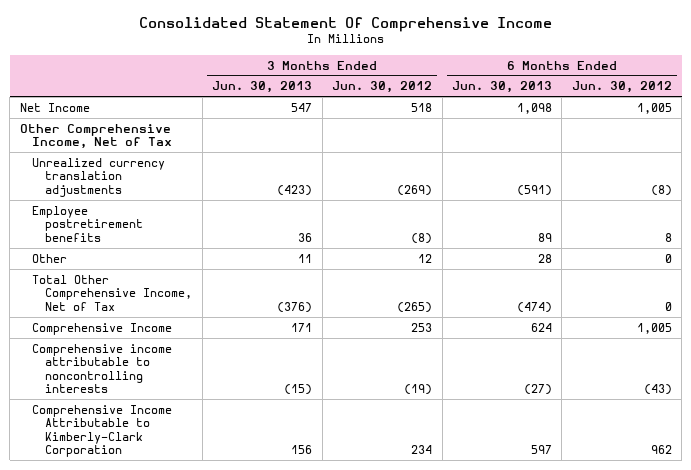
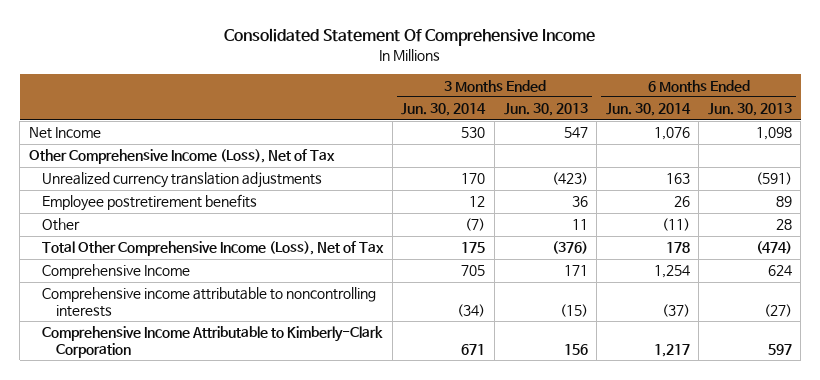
[332,81,433,94] Jun. 30, 2012 -> none
[571,81,672,94] Jun. 30, 2012 -> none
none -> [401,103,487,117] Jun. 30, 2014
none -> [605,103,691,117] Jun. 30, 2014
[19,123,173,150] Other Comprehensive Income, Net of Tax -> [28,149,335,165] Other Comprehensive Income (Loss), Net of Tax
[32,274,193,311] Total Other Comprehensive Income, Net of Tax -> [42,241,385,257] Total Other Comprehensive Income (Loss), Net of Tax

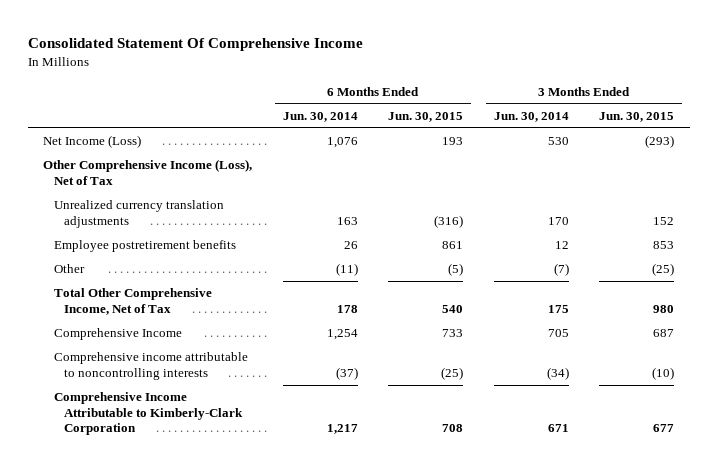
[503,103,588,117] Jun. 30, 2013 -> none
[707,103,792,117] Jun. 30, 2013 -> none
none -> [388,111,464,122] Jun. 30, 2015
none -> [599,111,675,122] Jun. 30, 2015
[28,127,101,140] Net Income -> [43,135,142,149] Net Income (Loss)
[42,241,385,257] Total Other Comprehensive Income (Loss), Net of Tax -> [53,288,212,315] Total Other Comprehensive Income, Net of Tax

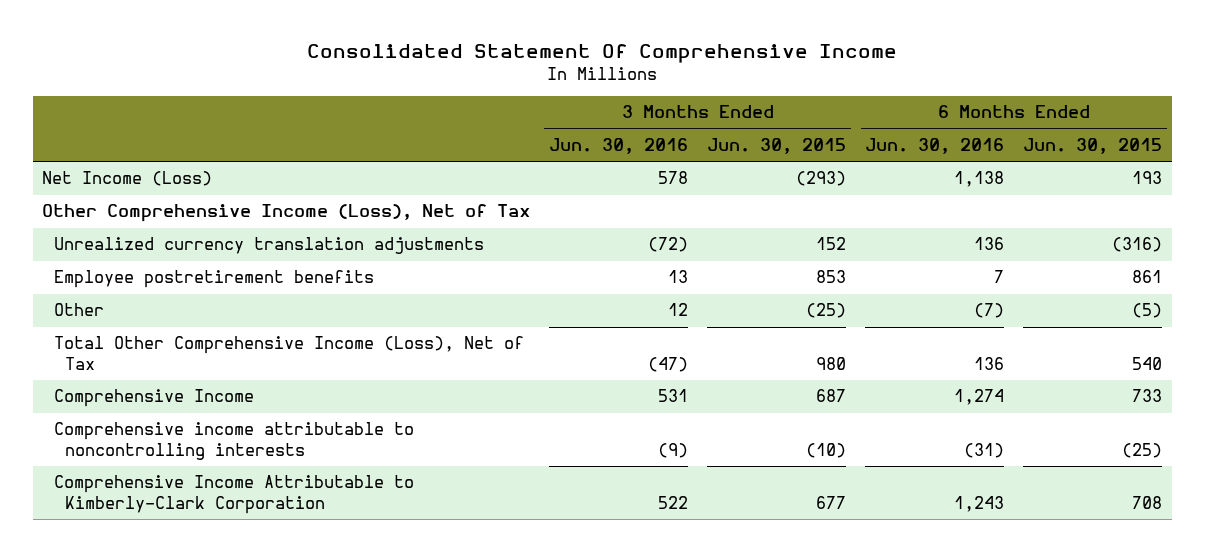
[282,111,358,122] Jun. 30, 2014 -> none
[493,111,569,122] Jun. 30, 2014 -> none
none -> [549,137,689,154] Jun. 30, 2016
none -> [865,137,1005,154] Jun. 30, 2016
[53,288,212,315] Total Other Comprehensive Income, Net of Tax -> [53,336,524,370] Total Other Comprehensive Income (Loss), Net of Tax

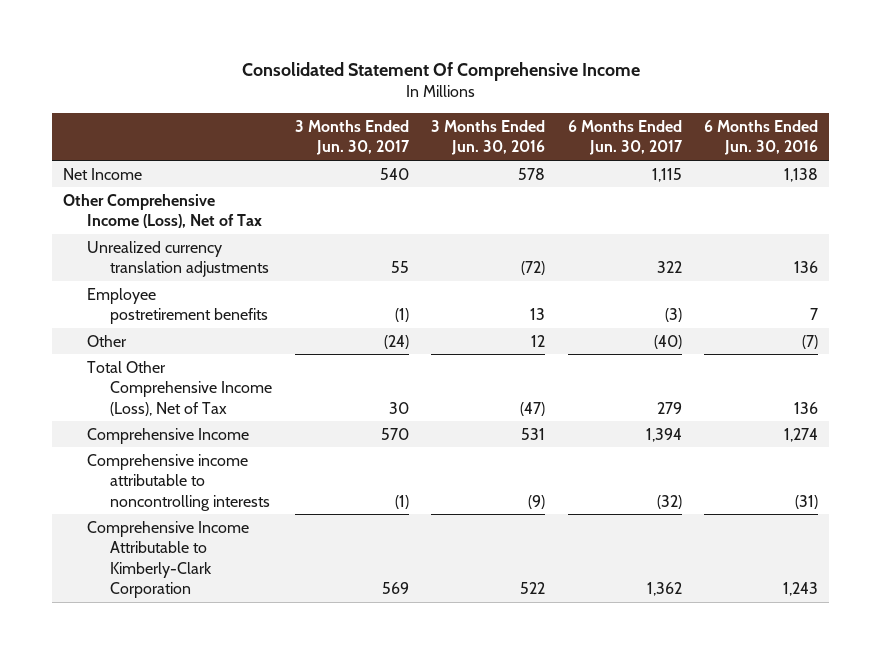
[707,137,847,154] Jun. 30, 2015 -> none
[1023,137,1163,154] Jun. 30, 2015 -> none
none -> [294,119,410,156] 3 Months Ended Jun. 30, 2017
none -> [567,119,683,156] 6 Months Ended Jun. 30, 2017
[42,171,213,187] Net Income (Loss) -> [62,167,142,180] Net Income

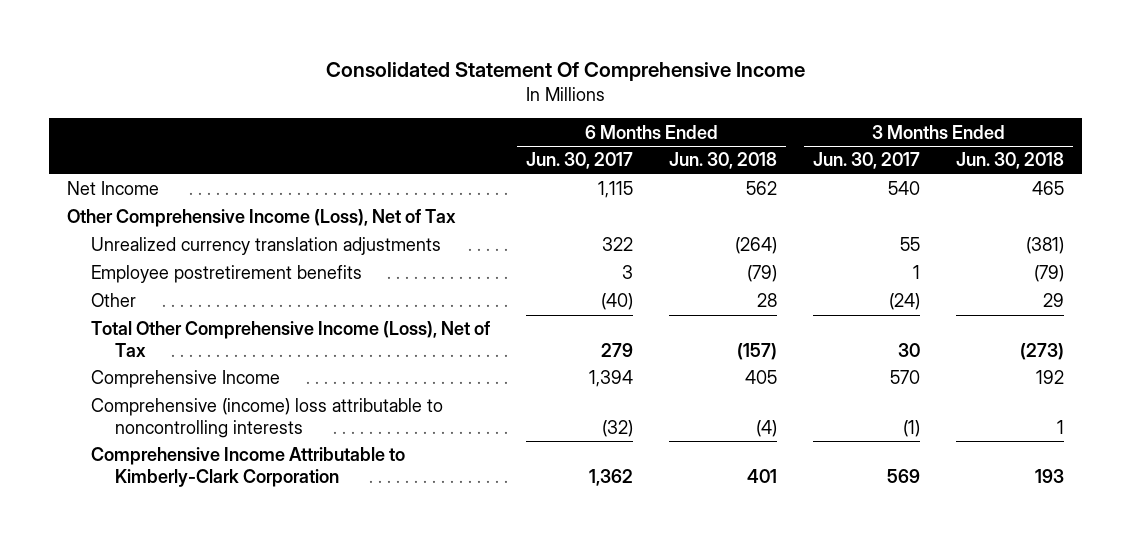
[431,119,546,156] 3 Months Ended Jun. 30, 2016 -> none
[704,119,819,156] 6 Months Ended Jun. 30, 2016 -> none
none -> [669,152,778,170] Jun. 30, 2018
none -> [956,152,1065,170] Jun. 30, 2018
[394,308,409,323] (1) -> [913,265,921,280] 1
[664,308,682,323] (3) -> [622,265,634,280] 3
[86,453,271,511] Comprehensive income attributable to noncontrolling interests -> [91,398,444,438] Comprehensive (income) loss attributable to noncontrolling interests

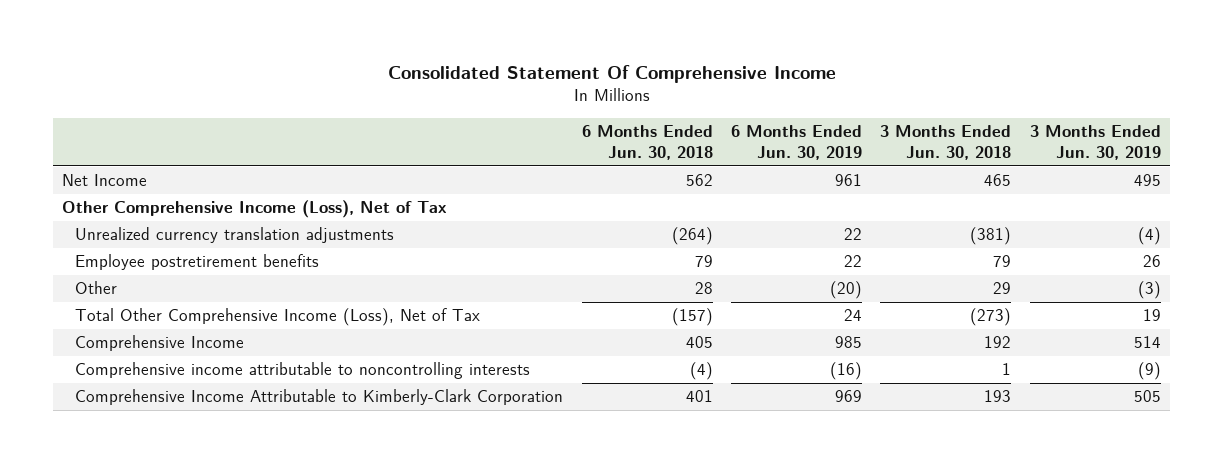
[526,152,634,170] Jun. 30, 2017 -> none
[813,152,921,170] Jun. 30, 2017 -> none
none -> [731,124,863,160] 6 Months Ended Jun. 30, 2019
none -> [1029,124,1161,160] 3 Months Ended Jun. 30, 2019
[747,265,778,283] (79) -> [694,255,713,268] 79
[1034,265,1065,283] (79) -> [993,255,1012,268] 79
[91,398,444,438] Comprehensive (income) loss attributable to noncontrolling interests -> [75,362,531,380] Comprehensive income attributable to noncontrolling interests

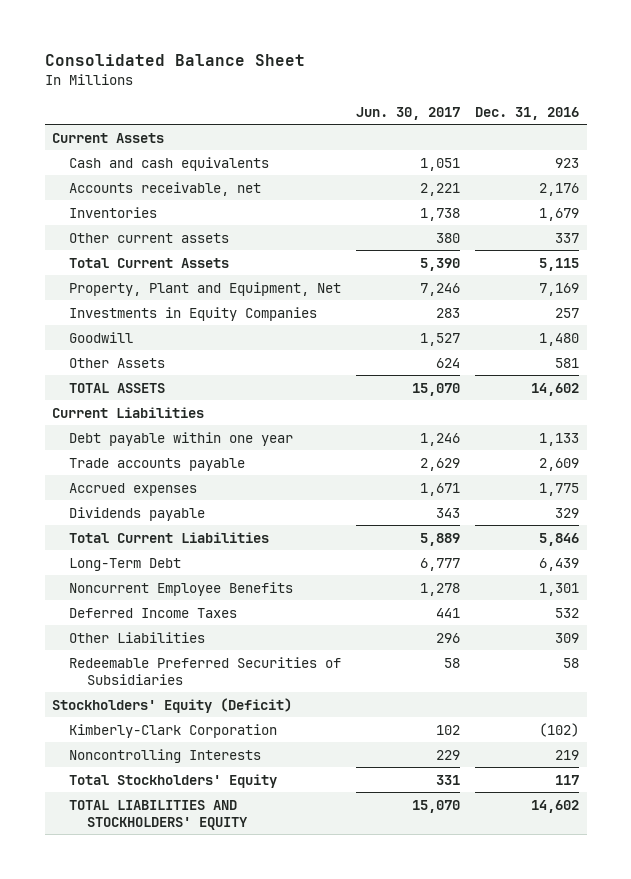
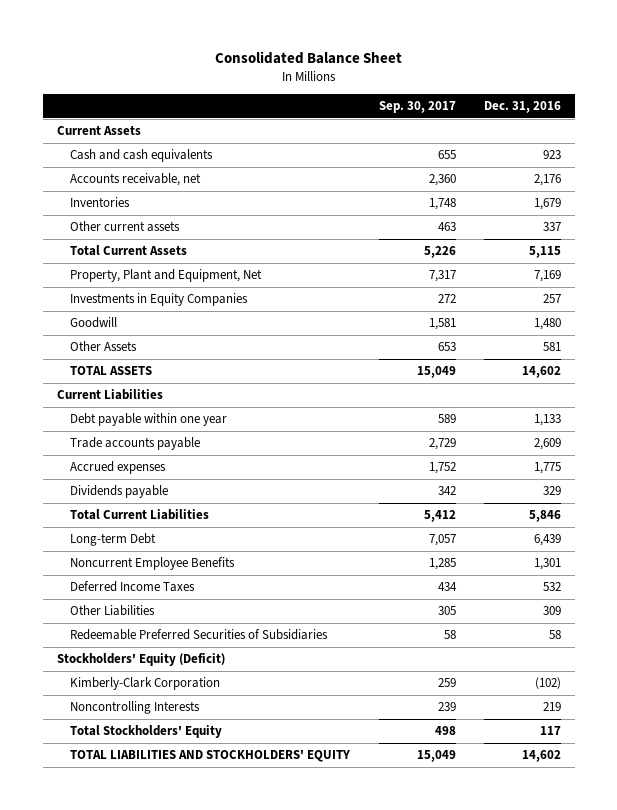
[356,106,461,120] Jun. 30, 2017 -> none
none -> [378,101,456,114] Sep. 30, 2017
[69,557,182,571] Long-Term Debt -> [70,533,157,547] Long-term Debt

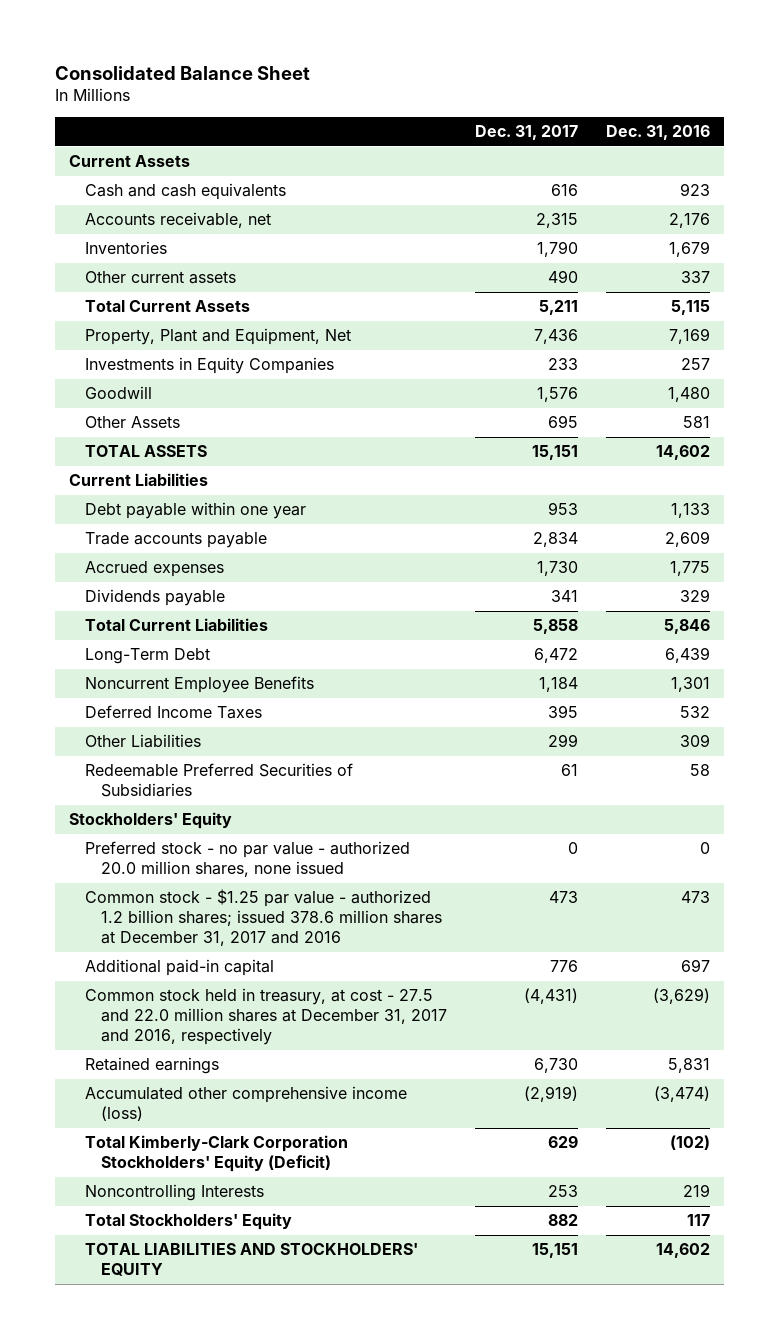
[378,101,456,114] Sep. 30, 2017 -> none
none -> [474,125,578,141] Dec. 31, 2017
[70,533,157,547] Long-term Debt -> [85,648,211,665] Long-Term Debt
[56,653,225,667] Stockholders' Equity (Deficit) -> [68,812,232,830] Stockholders' Equity
none -> [85,841,411,878] Preferred stock - no par value - authorized 20.0 million shares, none issued
none -> [85,889,443,946] Common stock - $1.25 par value - authorized 1.2 billion shares; issued 378.6 million shares at December 31, 2017 and 2016
none -> [85,959,275,977] Additional paid-in capital
none -> [85,988,448,1045] Common stock held in treasury, at cost - 27.5 and 22.0 million shares at December 31, 2017 and 2016, respectively
none -> [85,1057,220,1075] Retained earnings
none -> [85,1086,408,1122] Accumulated other comprehensive income (loss)
[70,677,221,691] Kimberly-Clark Corporation -> [85,1135,349,1173] Total Kimberly-Clark Corporation Stockholders' Equity (Deficit)

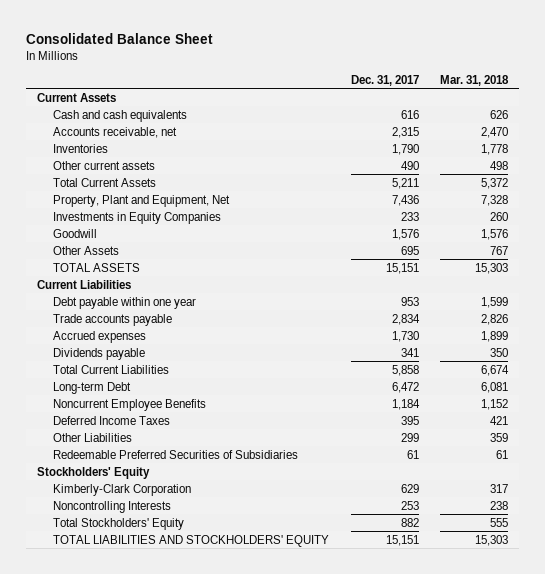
[605,125,710,141] Dec. 31, 2016 -> none
none -> [440,74,510,86] Mar. 31, 2018
[85,648,211,665] Long-Term Debt -> [53,381,132,394] Long-term Debt
[85,841,411,878] Preferred stock - no par value - authorized 20.0 million shares, none issued -> none
[85,889,443,946] Common stock - $1.25 par value - authorized 1.2 billion shares; issued 378.6 million shares at December 31, 2017 and 2016 -> none
[85,959,275,977] Additional paid-in capital -> none
[85,988,448,1045] Common stock held in treasury, at cost - 27.5 and 22.0 million shares at December 31, 2017 and 2016, respectively -> none
[85,1057,220,1075] Retained earnings -> none
[85,1086,408,1122] Accumulated other comprehensive income (loss) -> none
[85,1135,349,1173] Total Kimberly-Clark Corporation Stockholders' Equity (Deficit) -> [53,483,192,496] Kimberly-Clark Corporation

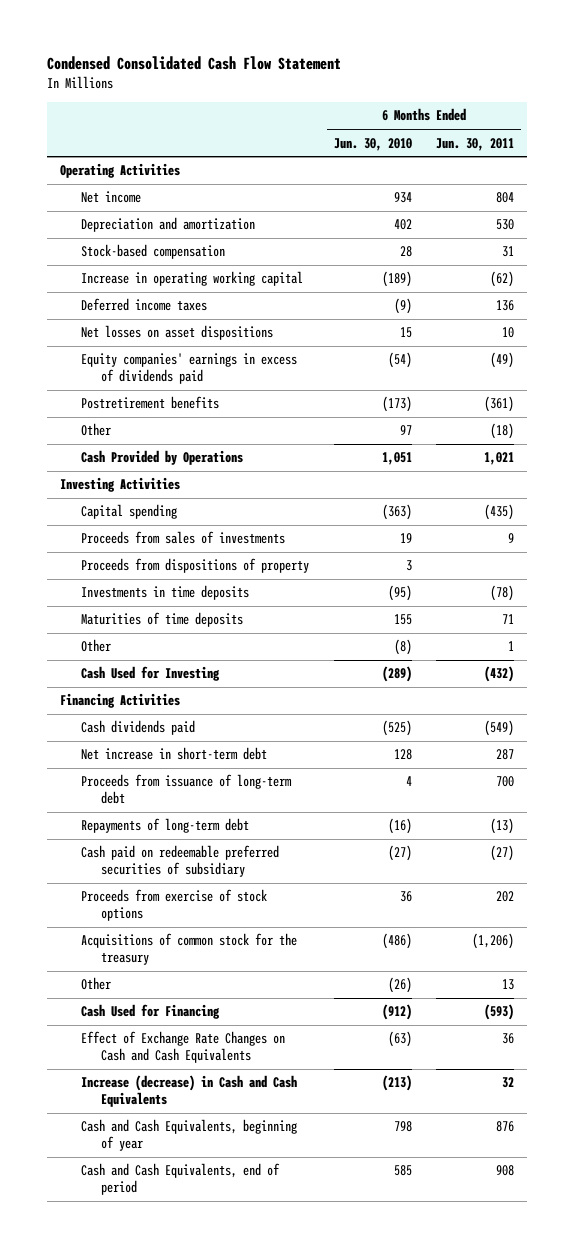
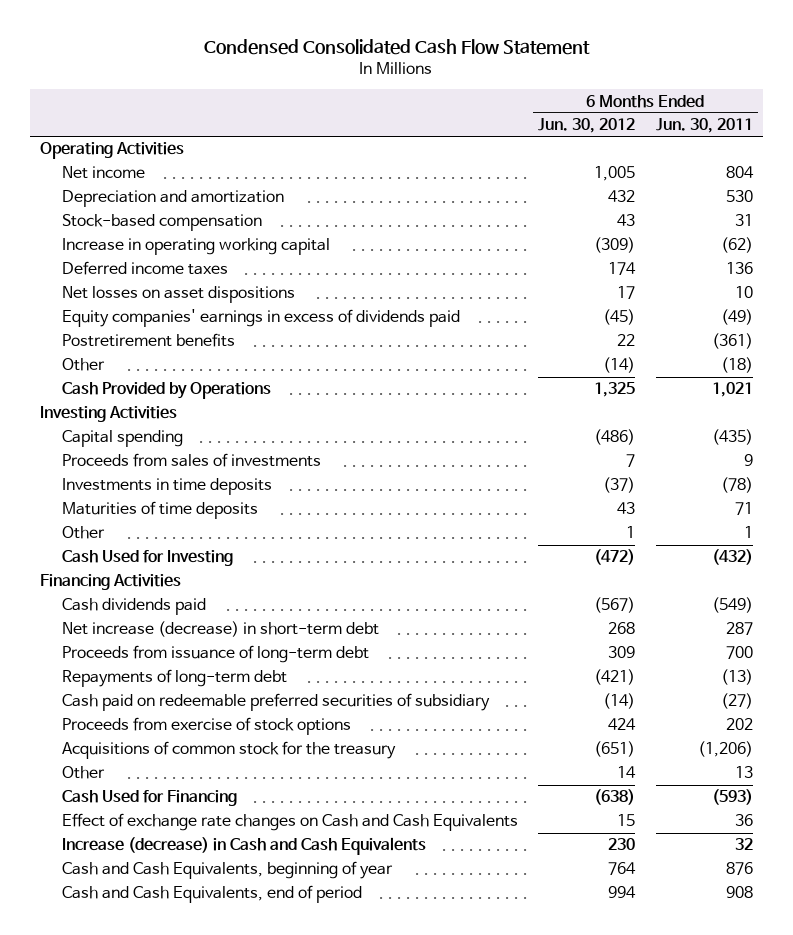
[333,137,412,151] Jun. 30, 2010 -> none
none -> [538,118,636,134] Jun. 30, 2012
[80,558,309,574] Proceeds from dispositions of property -> none
[80,747,267,761] Net increase in short-term debt -> [61,621,379,638] Net increase (decrease) in short-term debt
[80,1031,285,1064] Effect of Exchange Rate Changes on Cash and Cash Equivalents -> [61,813,518,832] Effect of exchange rate changes on Cash and Cash Equivalents

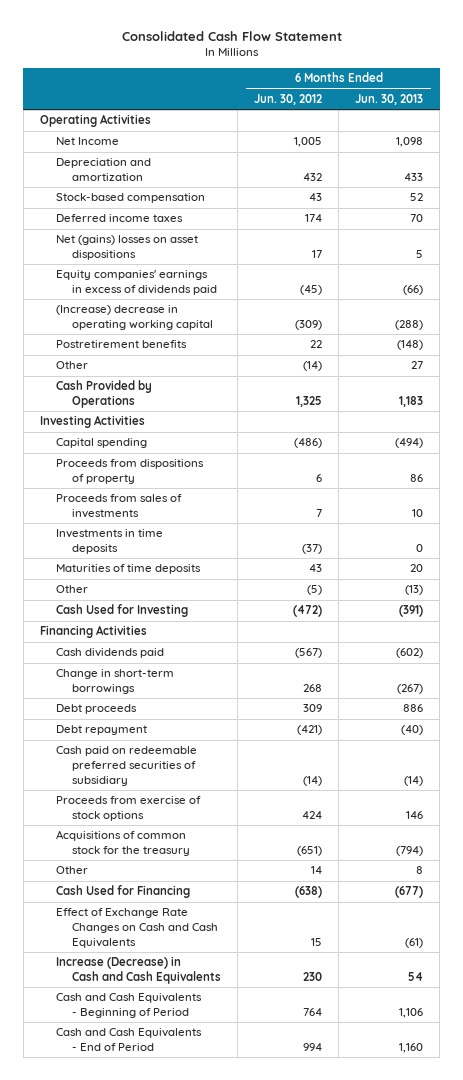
[204,39,591,56] Condensed Consolidated Cash Flow Statement -> [121,31,342,42] Consolidated Cash Flow Statement
[655,118,753,134] Jun. 30, 2011 -> none
none -> [355,93,424,105] Jun. 30, 2013
[61,166,145,180] Net income -> [55,137,119,146] Net Income
[61,238,330,256] Increase in operating working capital -> none
[61,286,295,304] Net losses on asset dispositions -> [55,235,198,260] Net (gains) losses on asset dispositions
none -> [55,305,213,330] (Increase) decrease in operating working capital
none -> [55,459,204,484] Proceeds from dispositions of property
[626,526,636,539] 1 -> [307,585,323,596] (5)
[61,621,379,638] Net increase (decrease) in short-term debt -> [55,669,174,694] Change in short-term borrowings
[61,645,369,664] Proceeds from issuance of long-term debt -> [55,704,137,715] Debt proceeds
[61,669,287,688] Repayments of long-term debt -> [55,725,147,736] Debt repayment
[61,813,518,832] Effect of exchange rate changes on Cash and Cash Equivalents -> [55,908,218,948] Effect of Exchange Rate Changes on Cash and Cash Equivalents
[61,837,426,856] Increase (decrease) in Cash and Cash Equivalents -> [55,956,221,984] Increase (Decrease) in Cash and Cash Equivalents
[61,861,393,880] Cash and Cash Equivalents, beginning of year -> [55,993,202,1018] Cash and Cash Equivalents - Beginning of Period
[61,885,362,904] Cash and Cash Equivalents, end of period -> [55,1028,202,1051] Cash and Cash Equivalents - End of Period

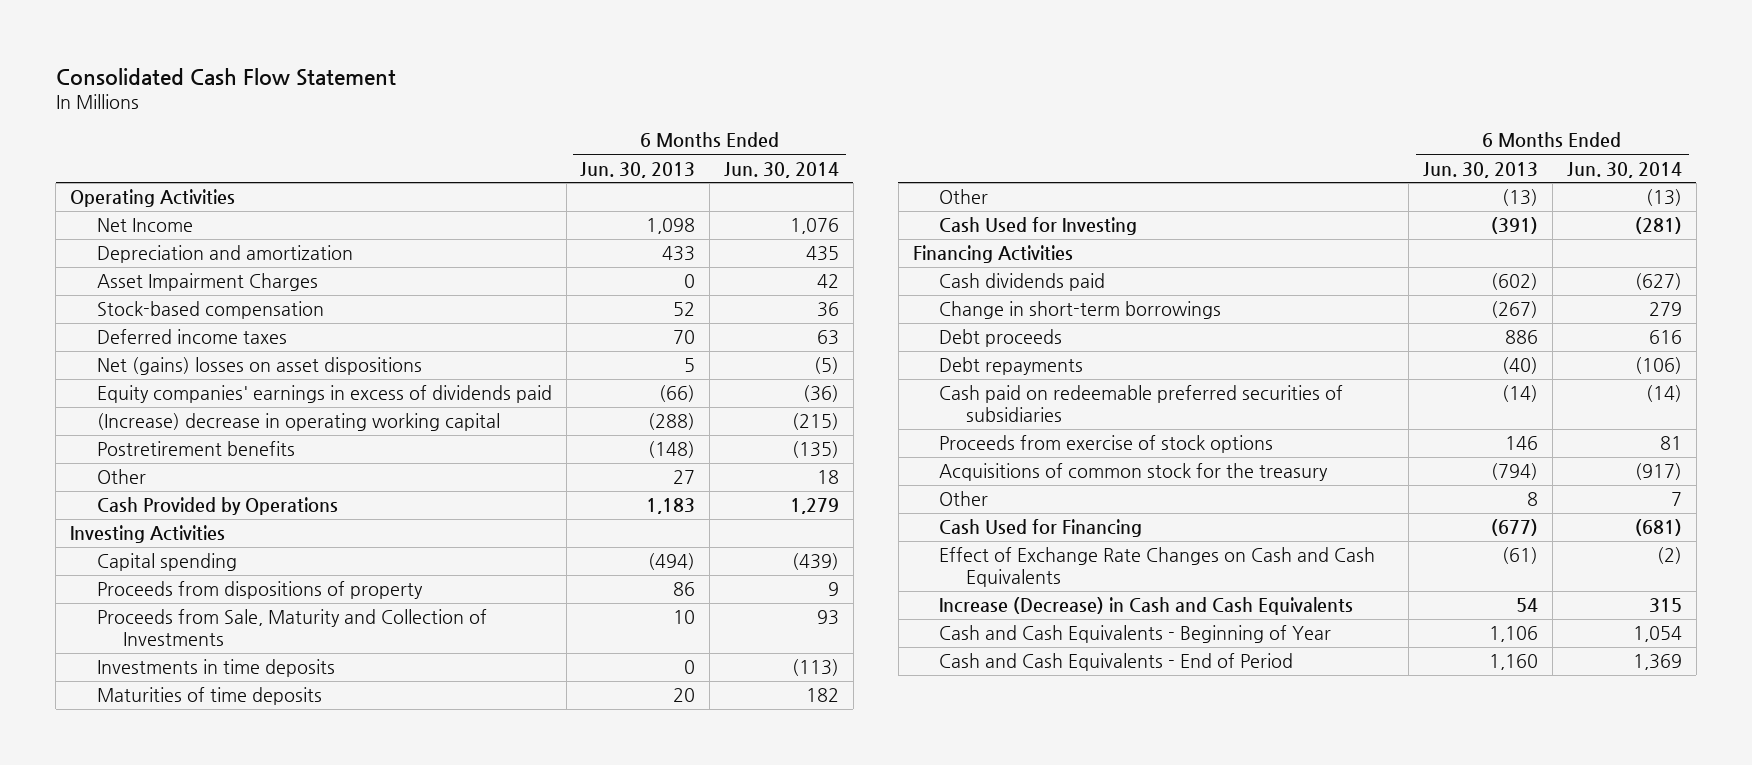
[254,93,323,105] Jun. 30, 2012 -> none
none -> [724,161,840,178] Jun. 30, 2014
none -> [96,273,318,292] Asset Impairment Charges
[55,494,182,518] Proceeds from sales of investments -> [96,609,487,646] Proceeds from Sale, Maturity and Collection of Investments
[55,725,147,736] Debt repayment -> [939,357,1084,376] Debt repayments
[55,746,197,786] Cash paid on redeemable preferred securities of subsidiary -> [939,385,1344,422] Cash paid on redeemable preferred securities of subsidiaries
[55,993,202,1018] Cash and Cash Equivalents - Beginning of Period -> [939,625,1332,644] Cash and Cash Equivalents - Beginning of Year

